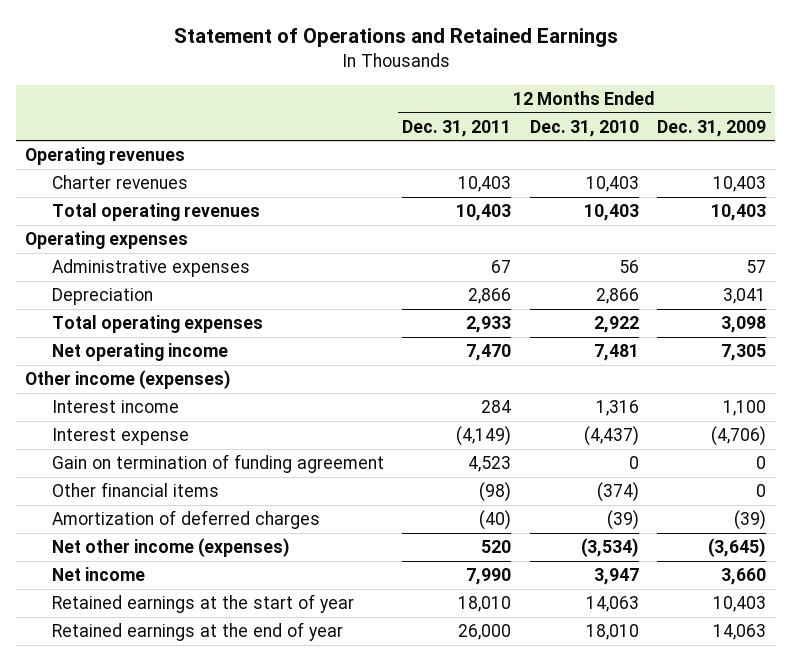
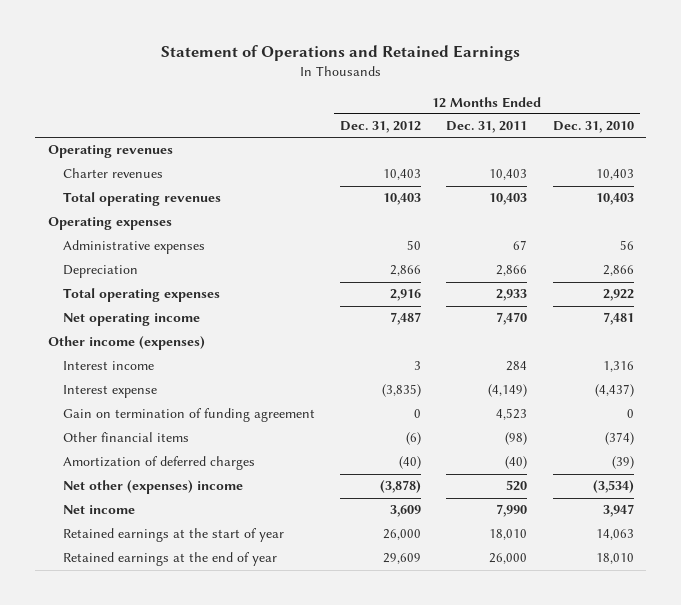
[657,119,767,137] Dec. 31, 2009 -> none
none -> [339,121,421,134] Dec. 31, 2012
[51,538,290,558] Net other income (expenses) -> [62,480,243,495] Net other (expenses) income

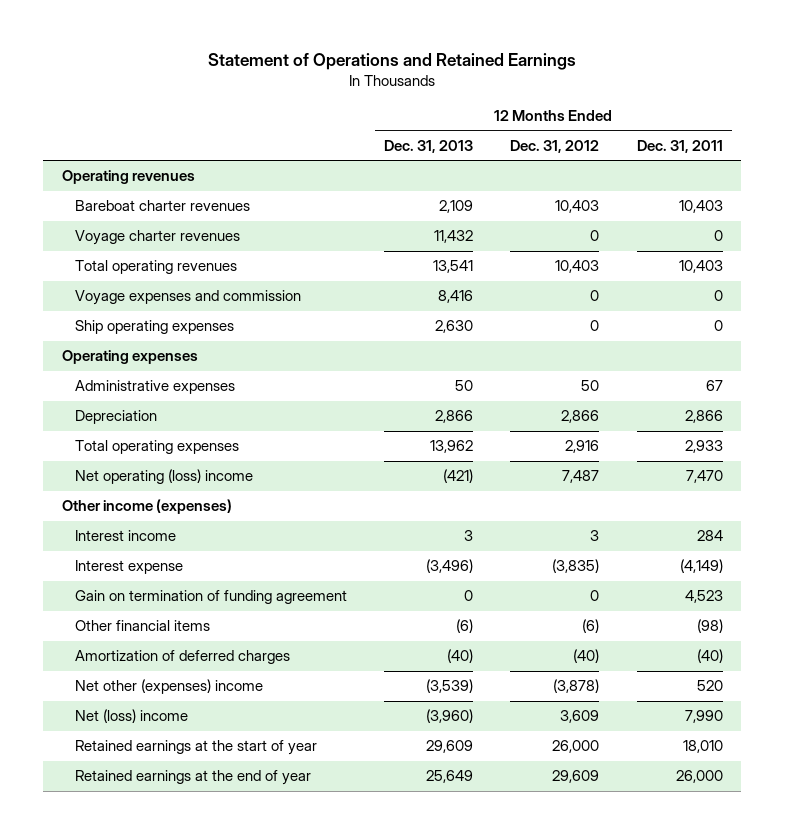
[552,121,634,134] Dec. 31, 2010 -> none
none -> [384,140,474,154] Dec. 31, 2013
[62,168,163,179] Charter revenues -> [74,200,250,212] Bareboat charter revenues
none -> [74,230,240,246] Voyage charter revenues
none -> [74,290,301,306] Voyage expenses and commission
none -> [74,320,234,335] Ship operating expenses
[62,313,200,327] Net operating income -> [74,469,253,485] Net operating (loss) income
[62,505,135,515] Net income -> [74,709,188,724] Net (loss) income

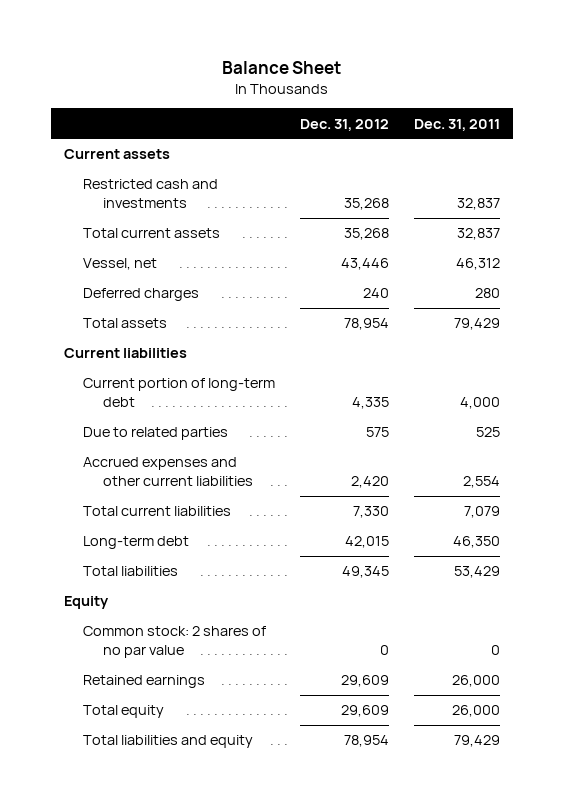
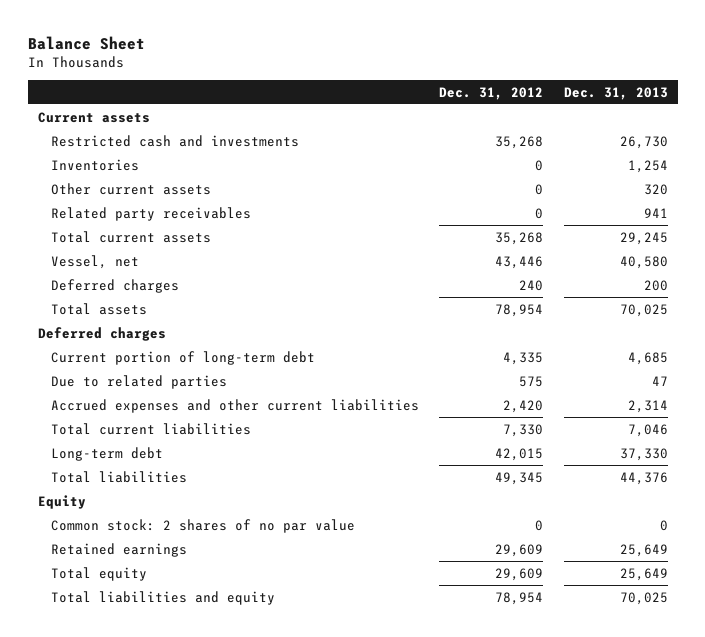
[414,118,501,131] Dec. 31, 2011 -> none
none -> [563,86,668,100] Dec. 31, 2013
none -> [51,158,140,171] Inventories
none -> [51,182,212,195] Other current assets
none -> [51,206,252,221] Related party receivables
[63,348,187,359] Current liabilities -> [37,326,166,341] Deferred charges

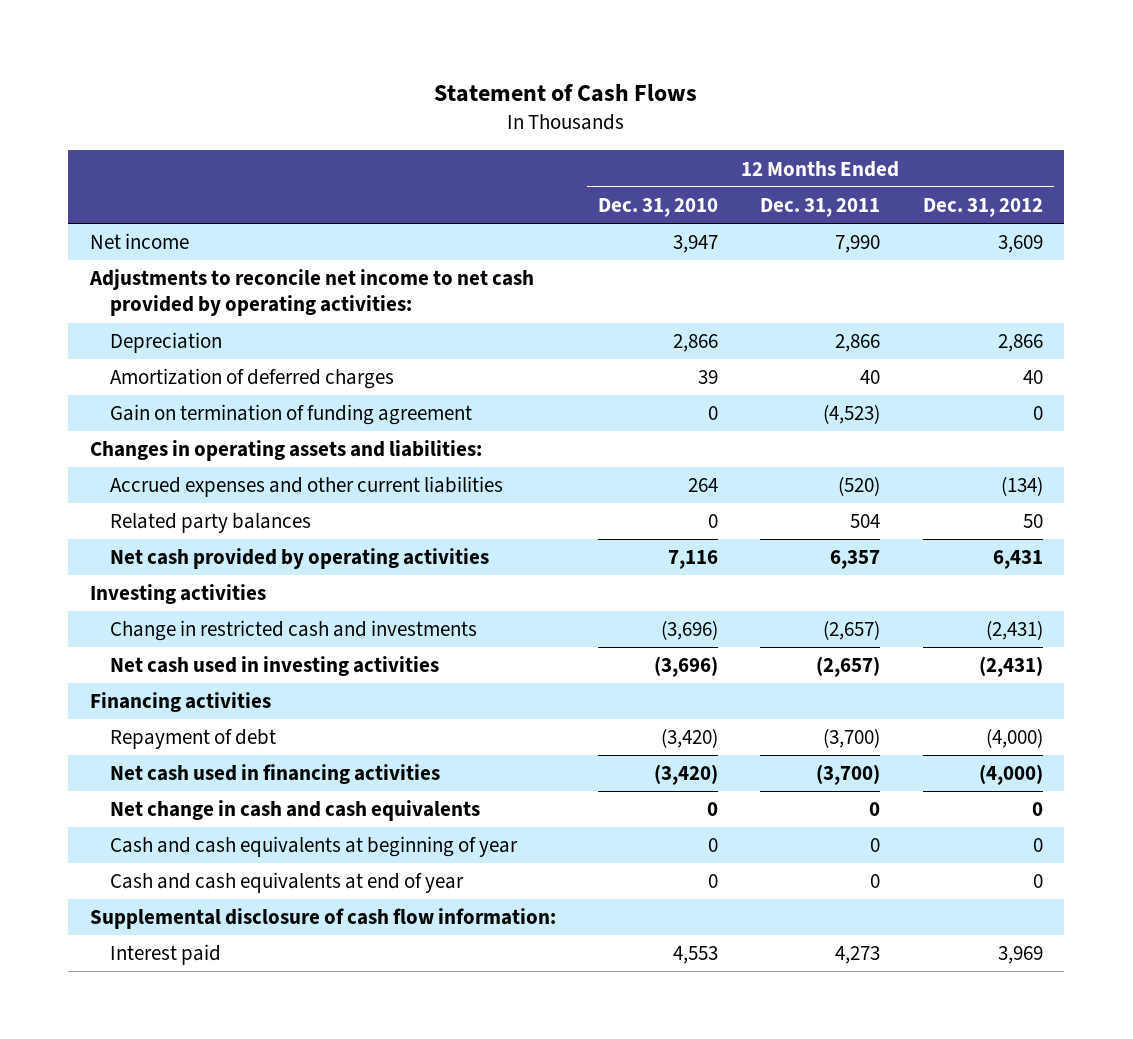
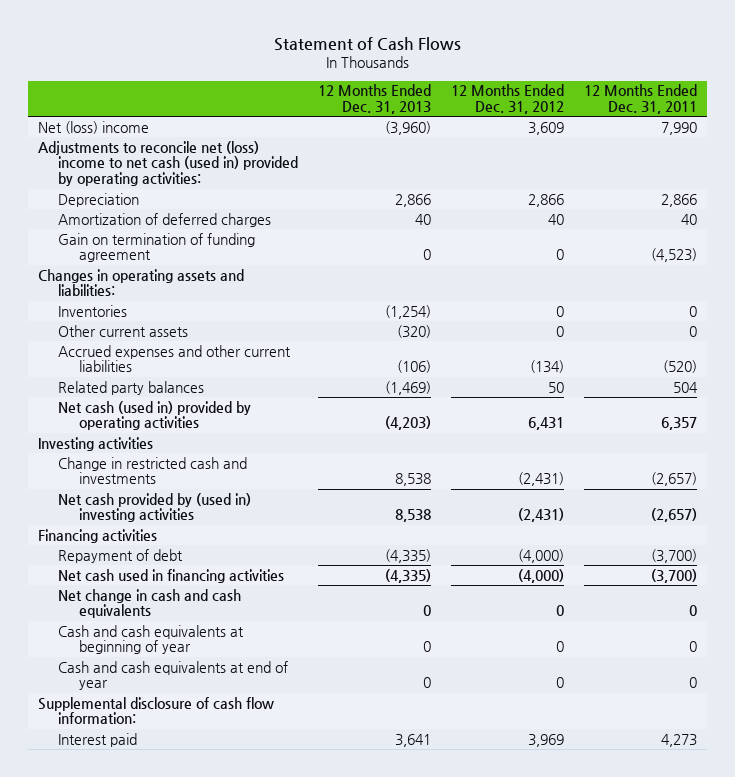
[598,198,719,218] Dec. 31, 2010 -> none
none -> [318,84,432,115] 12 Months Ended Dec. 31, 2013
[89,233,189,250] Net income -> [37,120,149,134] Net (loss) income
[88,269,534,317] Adjustments to reconcile net income to net cash provided by operating activities: -> [37,140,299,187] Adjustments to reconcile net (loss) income to net cash (used in) provided by operating activities:
none -> [58,304,128,317] Inventories
none -> [58,324,189,337] Other current assets
[110,548,490,570] Net cash provided by operating activities -> [58,400,252,431] Net cash (used in) provided by operating activities
[110,656,440,677] Net cash used in investing activities -> [58,492,252,523] Net cash provided by (used in) investing activities

